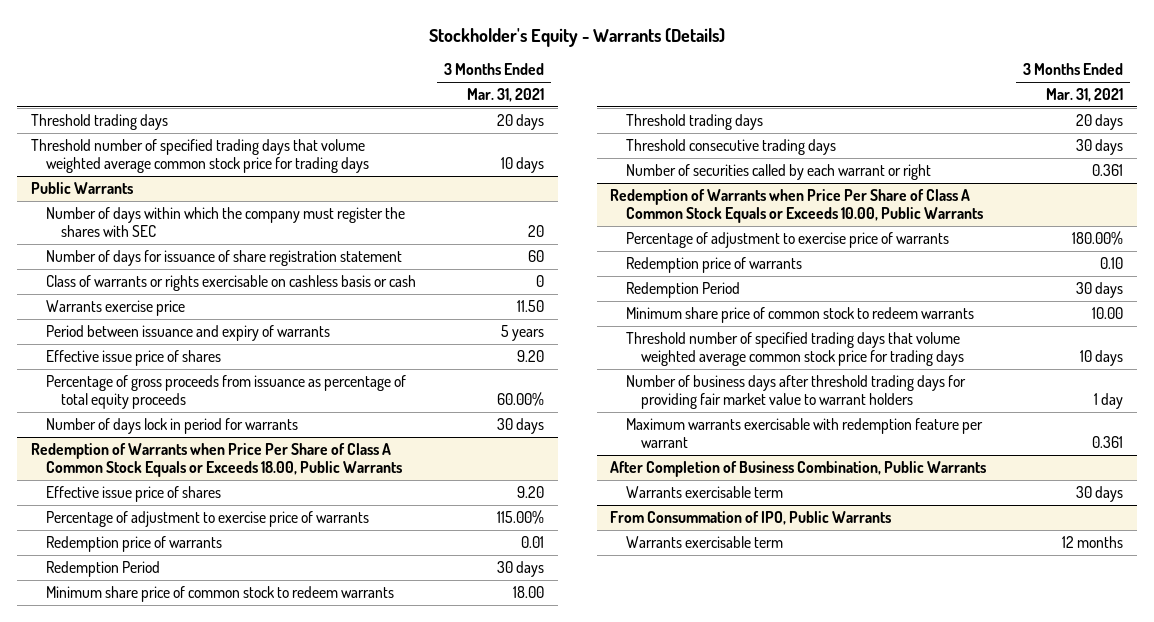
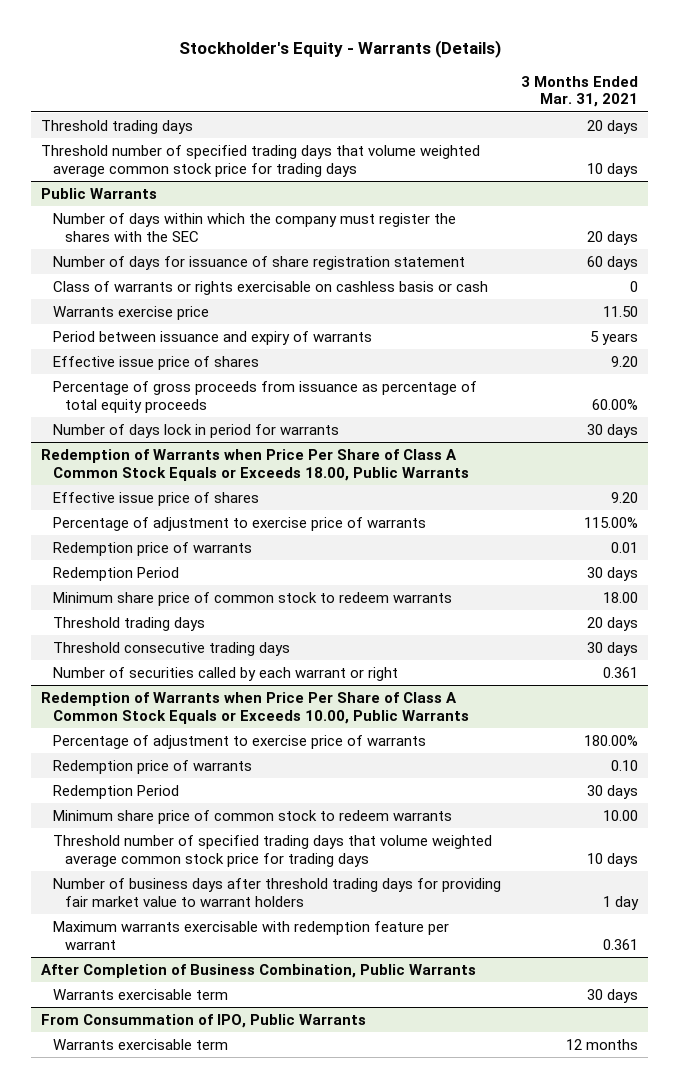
[46,207,406,238] Number of days within which the company must register the shares with SEC -> [52,212,456,242] Number of days within which the company must register the shares with the SEC
[527,225,544,238] 20 -> [587,230,639,245] 20 days
[527,250,544,263] 60 -> [587,255,639,270] 60 days

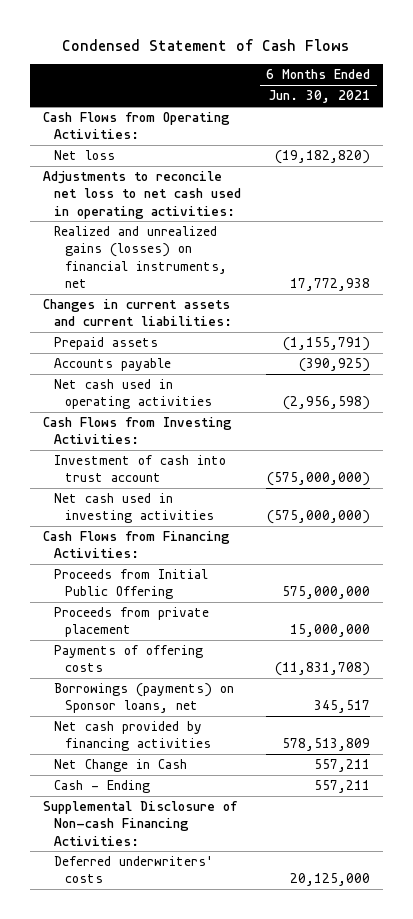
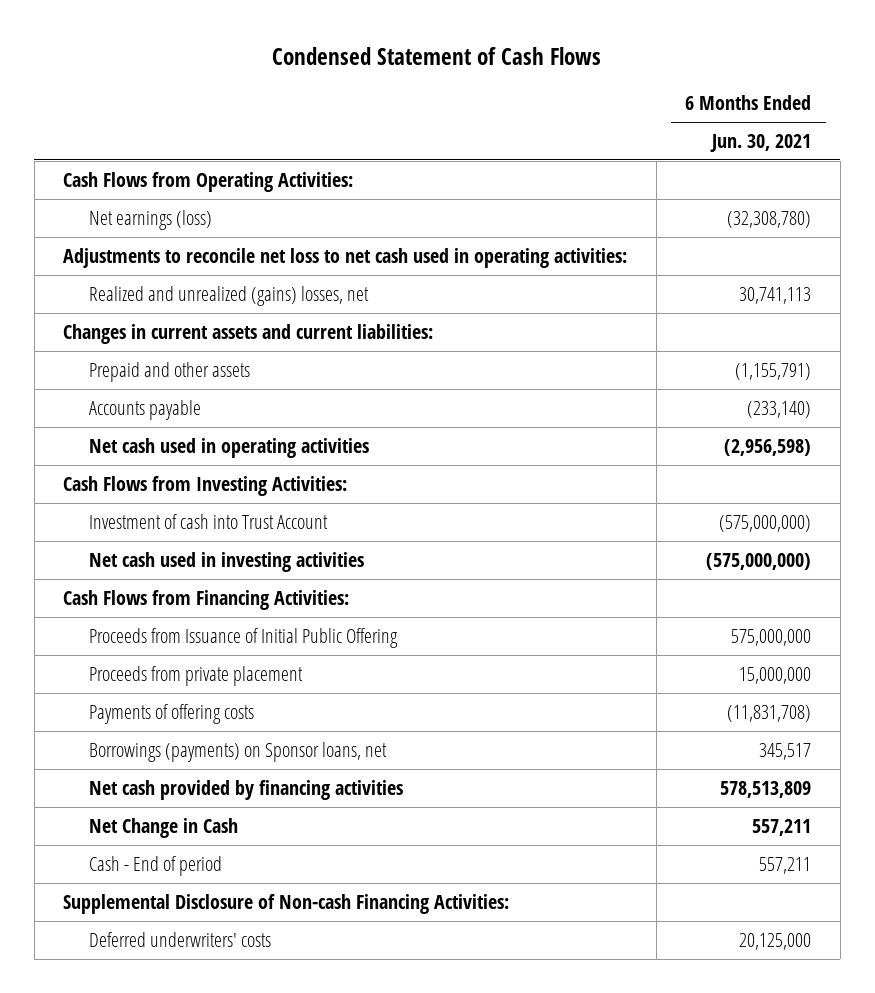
[53,150,115,161] Net loss -> [89,209,213,230] Net earnings (loss)
[275,150,371,165] (19,182,820) -> [727,210,812,228] (32,308,780)
[53,226,227,288] Realized and unrealized gains (losses) on financial instruments, net -> [89,285,370,306] Realized and unrealized (gains) losses, net
[290,277,371,291] 17,772,938 -> [739,286,812,304] 30,741,113
[53,337,158,351] Prepaid assets -> [89,361,251,382] Prepaid and other assets
[299,358,371,373] (390,925) -> [747,400,812,418] (233,140)
[53,455,226,483] Investment of cash into trust account -> [89,513,329,529] Investment of cash into Trust Account
[53,569,208,600] Proceeds from Initial Public Offering -> [89,627,399,648] Proceeds from Issuance of Initial Public Offering
[53,780,150,794] Cash - Ending -> [89,855,223,876] Cash - End of period

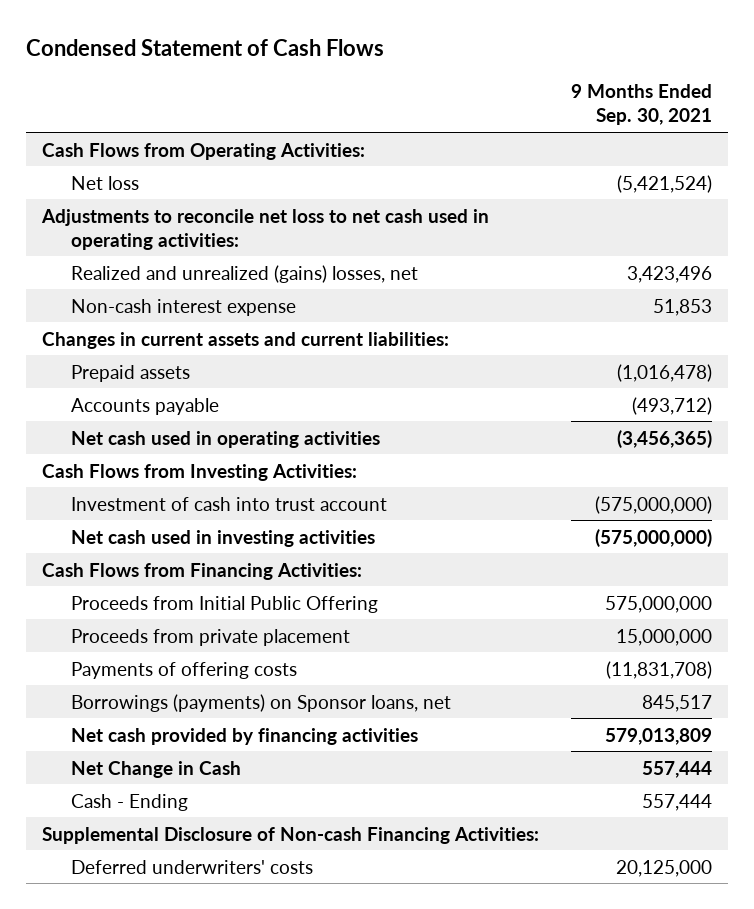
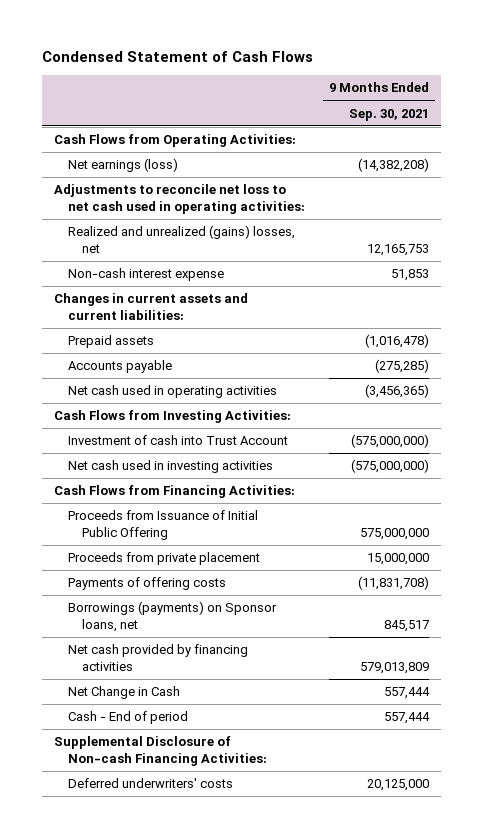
[71,175,140,190] Net loss -> [68,158,179,173] Net earnings (loss)
[616,174,712,193] (5,421,524) -> [357,158,429,173] (14,382,208)
[626,265,712,283] 3,423,496 -> [366,244,429,257] 12,165,753
[631,396,712,415] (493,712) -> [374,359,429,374] (275,285)
[71,496,388,511] Investment of cash into trust account -> [68,435,289,446] Investment of cash into Trust Account
[71,595,379,613] Proceeds from Initial Public Offering -> [68,510,259,541] Proceeds from Issuance of Initial Public Offering
[71,793,189,811] Cash - Ending -> [68,711,189,725] Cash - End of period

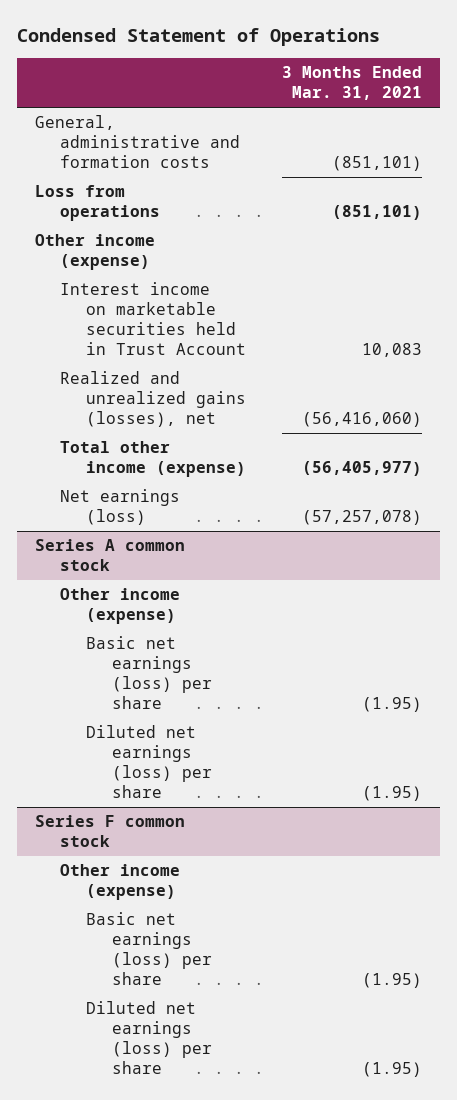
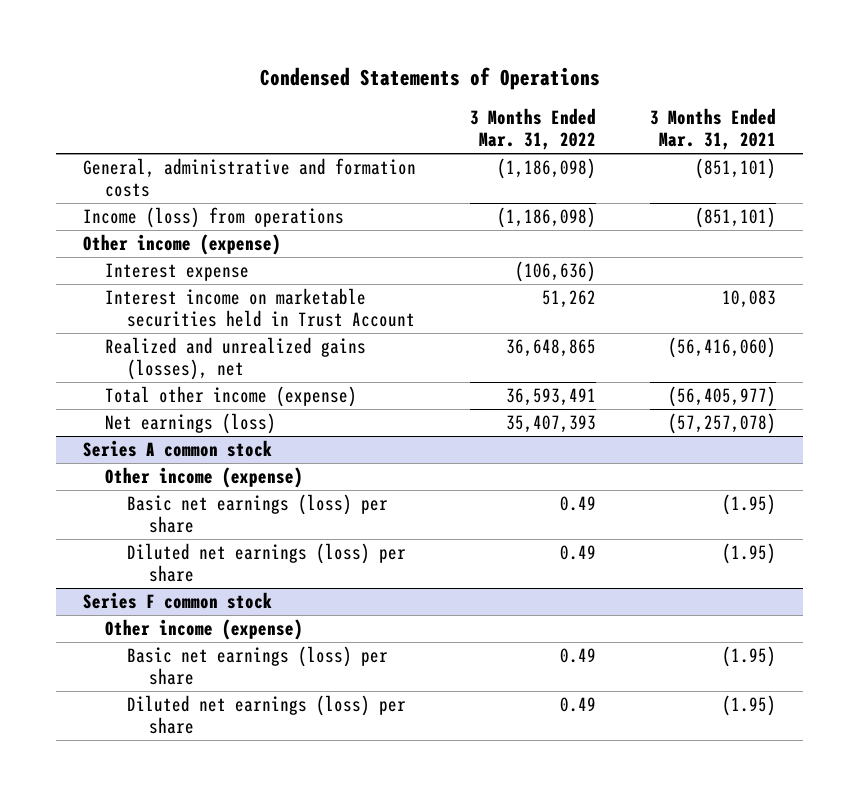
[16,27,380,46] Condensed Statement of Operations -> [259,67,600,91] Condensed Statements of Operations
none -> [470,107,597,151] 3 Months Ended Mar. 31, 2022
[34,185,161,222] Loss from operations -> [83,207,345,229] Income (loss) from operations
none -> [104,263,249,282] Interest expense

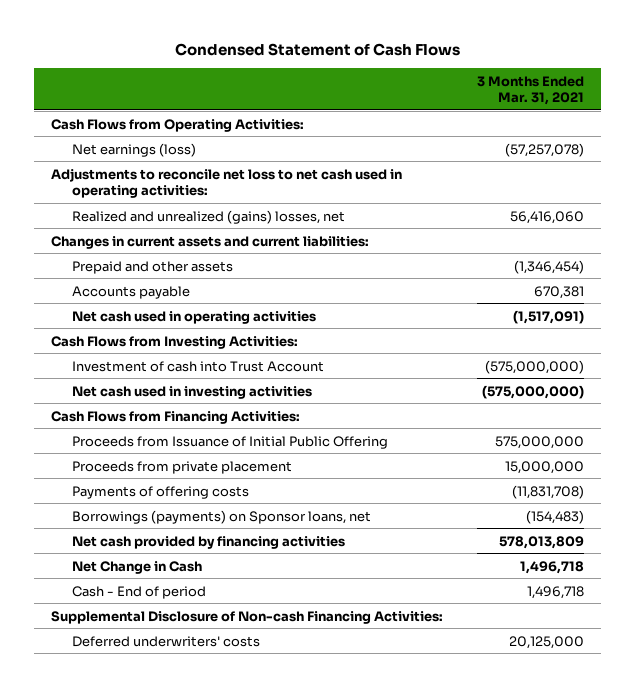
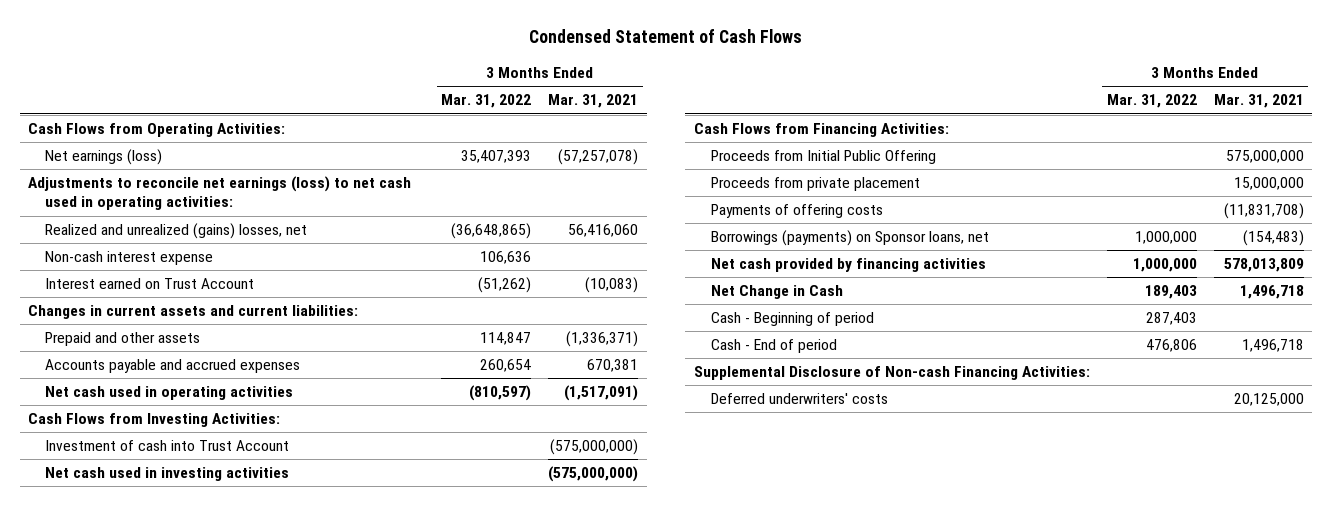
none -> [441,94,532,109] Mar. 31, 2022
[51,167,403,198] Adjustments to reconcile net loss to net cash used in operating activities: -> [28,176,412,211] Adjustments to reconcile net earnings (loss) to net cash used in operating activities:
none -> [45,251,214,266] Non-cash interest expense
none -> [45,278,255,290] Interest earned on Trust Account
[513,259,584,274] (1,346,454) -> [566,331,639,348] (1,336,371)
[72,285,191,299] Accounts payable -> [45,359,301,374] Accounts payable and accrued expenses
[72,435,389,449] Proceeds from Issuance of Initial Public Offering -> [710,150,936,165] Proceeds from Initial Public Offering
none -> [710,312,874,327] Cash - Beginning of period

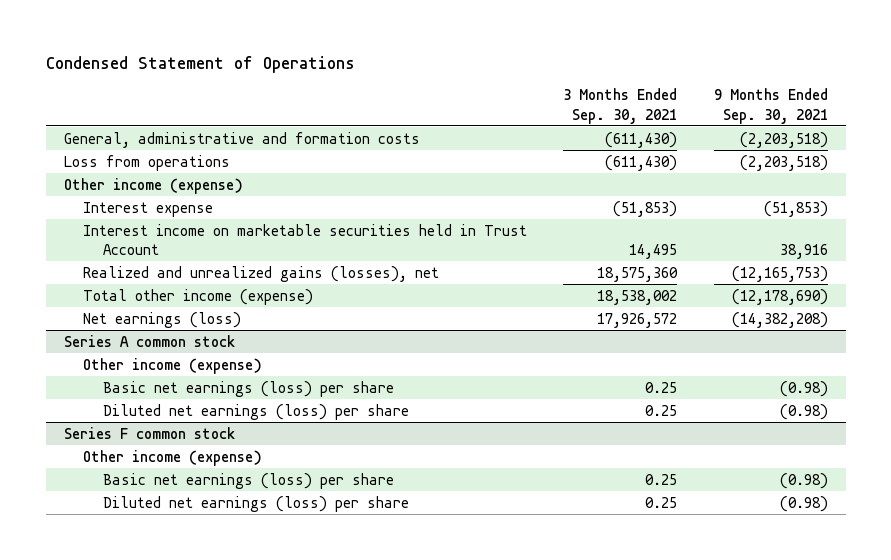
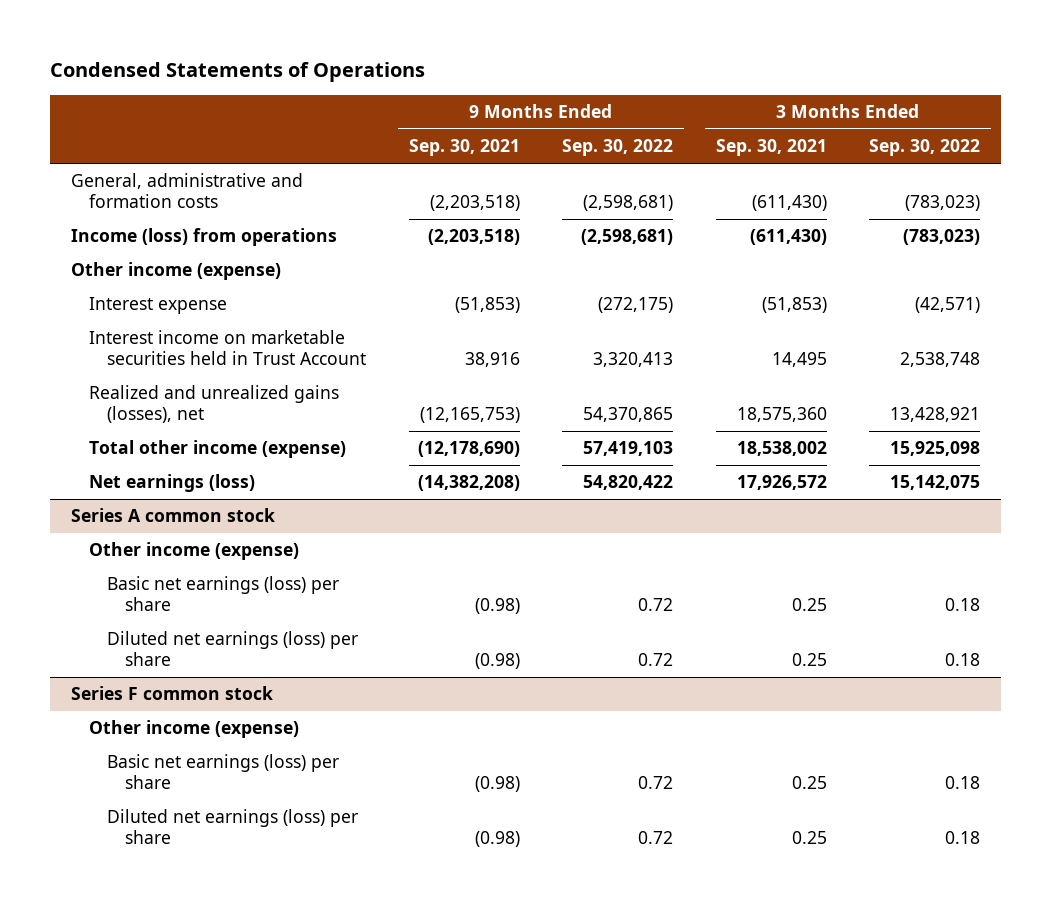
[45,55,355,73] Condensed Statement of Operations -> [50,62,426,83] Condensed Statements of Operations
none -> [562,139,674,157] Sep. 30, 2022
none -> [869,139,981,157] Sep. 30, 2022
[63,154,230,171] Loss from operations -> [71,228,338,247] Income (loss) from operations

